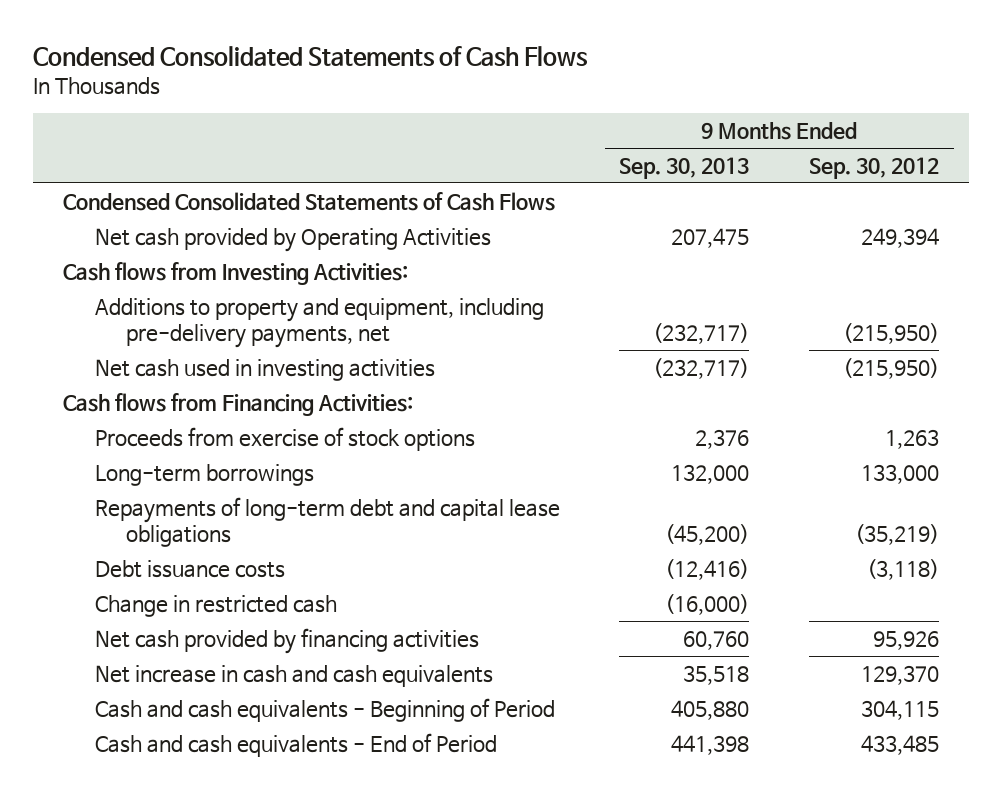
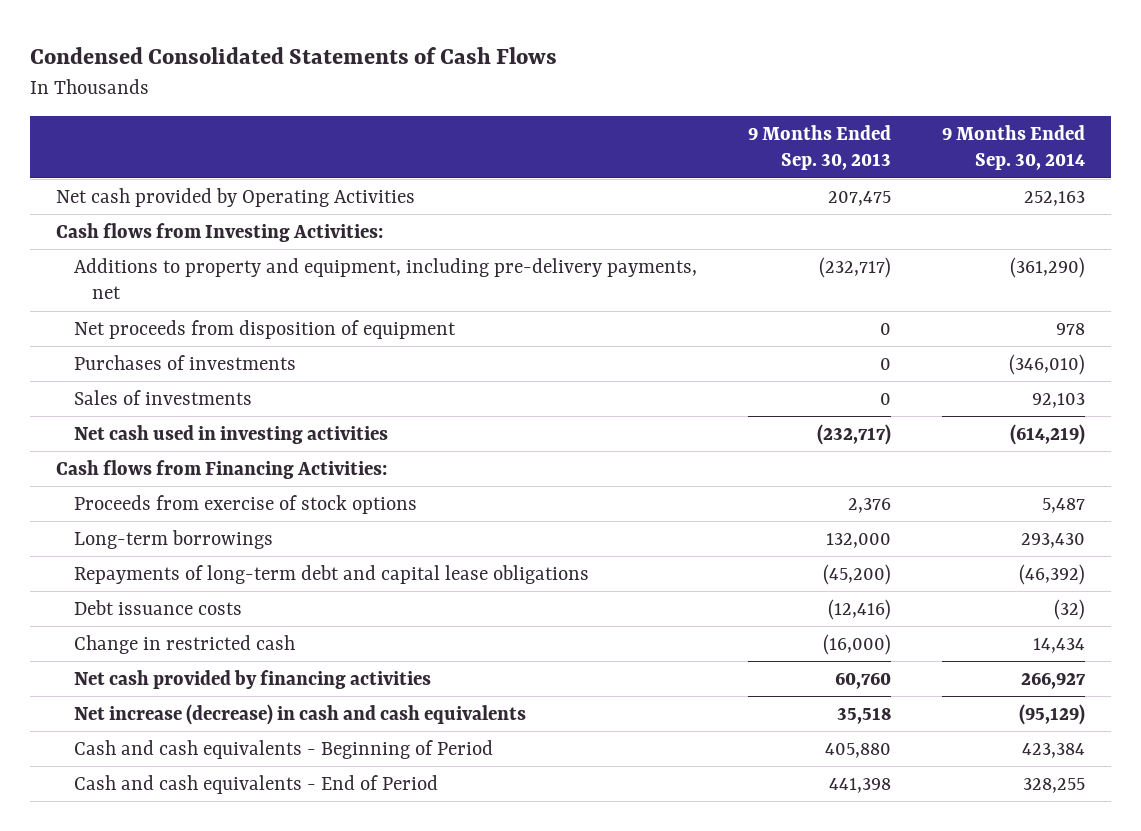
[808,156,939,179] Sep. 30, 2012 -> none
none -> [942,125,1086,171] 9 Months Ended Sep. 30, 2014
[63,191,556,211] Condensed Consolidated Statements of Cash Flows -> none
none -> [74,319,457,339] Net proceeds from disposition of equipment
none -> [74,354,297,370] Purchases of investments
none -> [74,389,253,405] Sales of investments
[94,664,493,687] Net increase in cash and cash equivalents -> [74,703,527,725] Net increase (decrease) in cash and cash equivalents

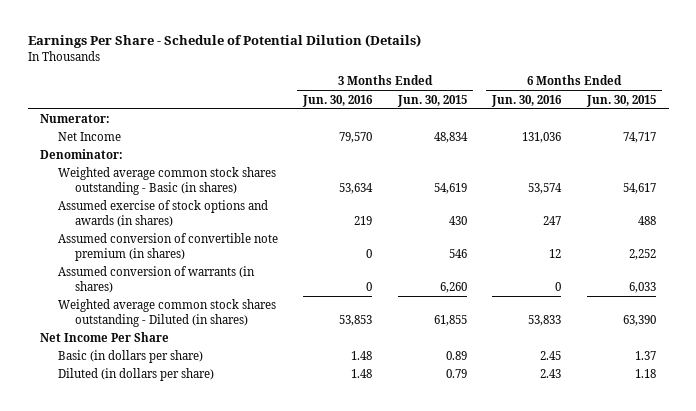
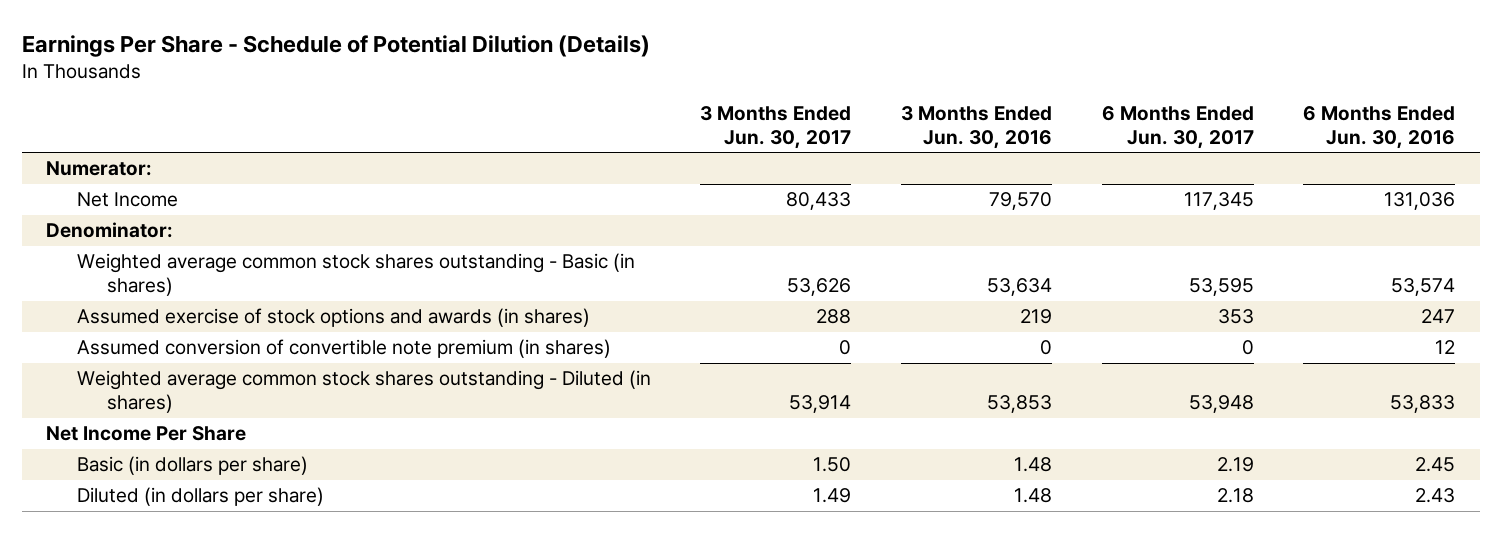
[396,94,467,107] Jun. 30, 2015 -> none
[585,94,656,107] Jun. 30, 2015 -> none
none -> [700,105,852,149] 3 Months Ended Jun. 30, 2017
none -> [1101,105,1254,149] 6 Months Ended Jun. 30, 2017
[57,266,255,293] Assumed conversion of warrants (in shares) -> none

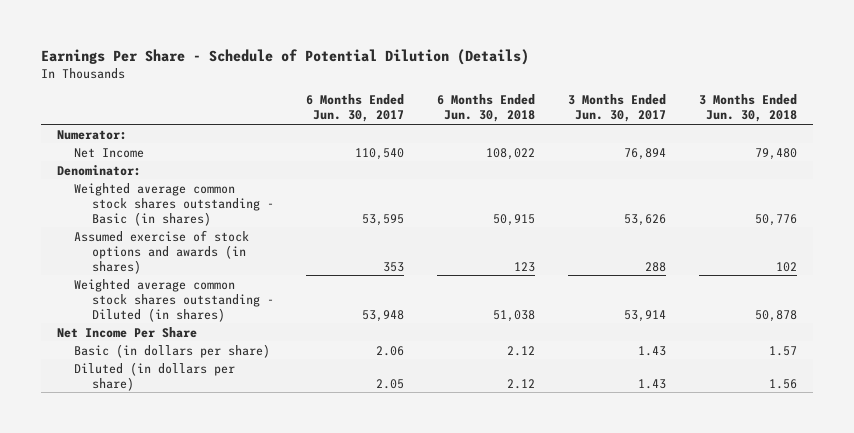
[900,105,1052,149] 3 Months Ended Jun. 30, 2016 -> none
[1303,105,1456,149] 6 Months Ended Jun. 30, 2016 -> none
none -> [437,94,536,123] 6 Months Ended Jun. 30, 2018
none -> [698,94,797,123] 3 Months Ended Jun. 30, 2018
[786,192,852,211] 80,433 -> [623,147,666,160] 76,894
[1183,192,1254,211] 117,345 -> [355,147,405,160] 110,540
[76,339,611,359] Assumed conversion of convertible note premium (in shares) -> none
[813,457,852,473] 1.50 -> [637,345,666,356] 1.43
[1216,457,1254,473] 2.19 -> [376,345,405,356] 2.06
[813,488,852,504] 1.49 -> [637,378,666,389] 1.43
[1216,488,1254,504] 2.18 -> [376,378,405,389] 2.05

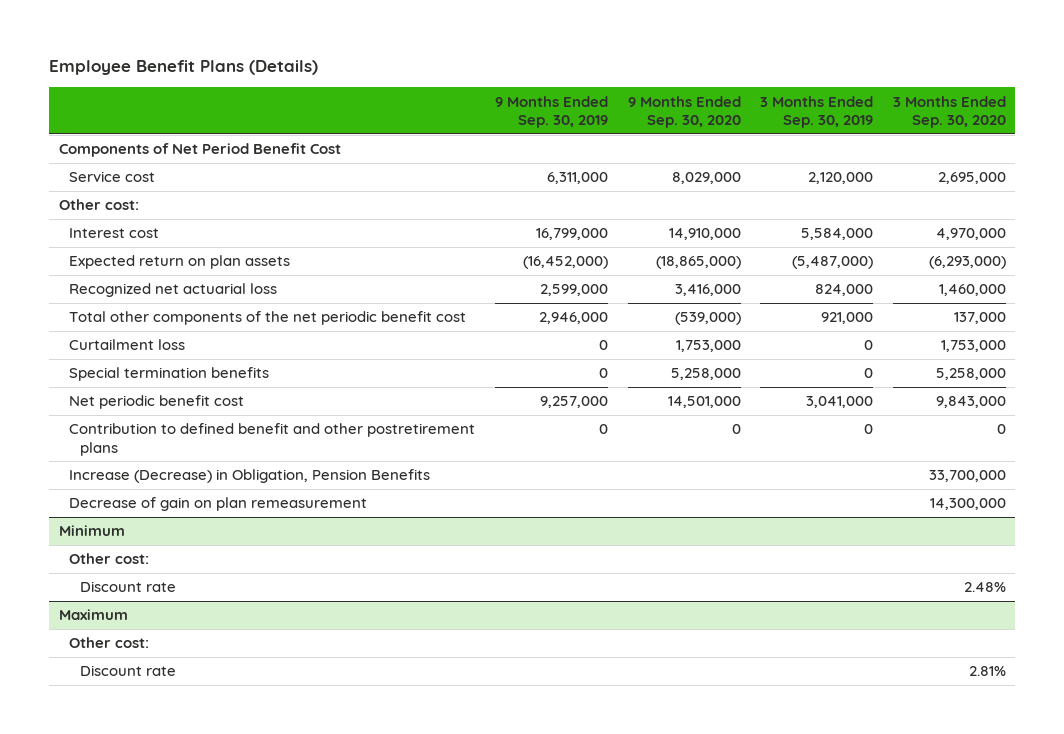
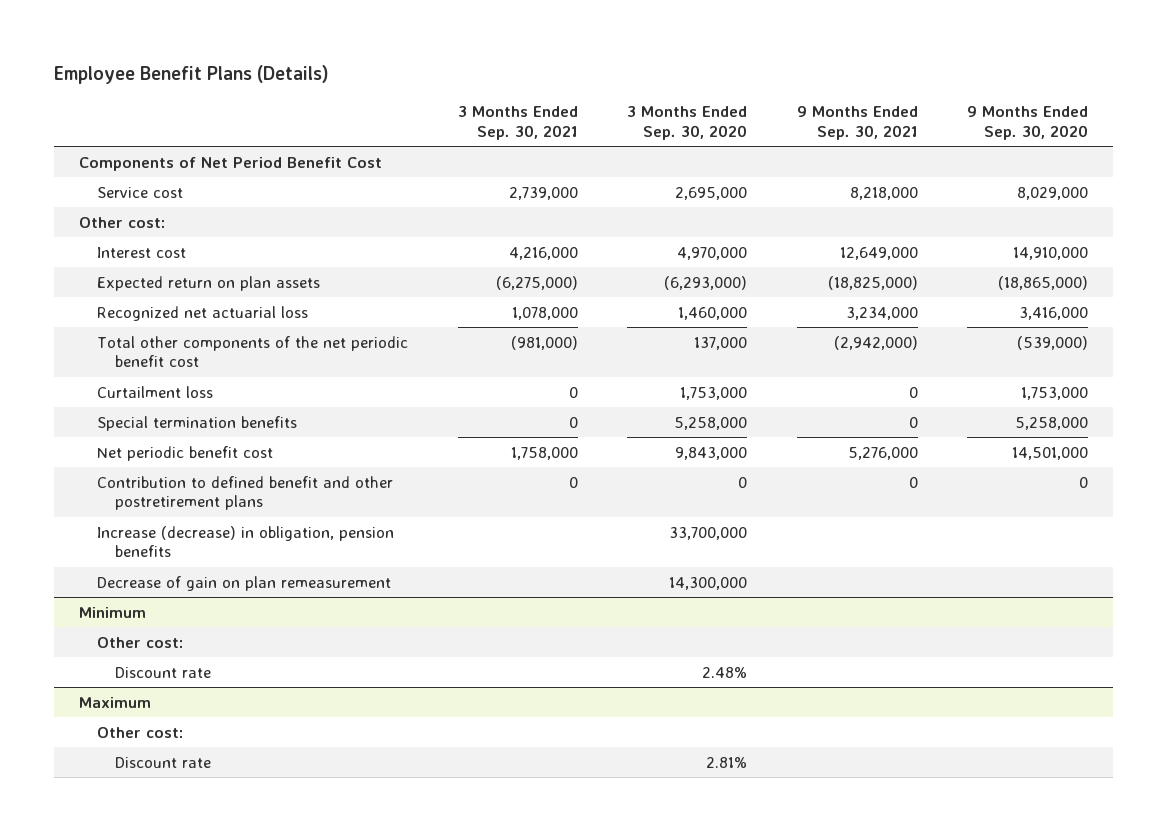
[495,95,609,128] 9 Months Ended Sep. 30, 2019 -> none
[760,95,874,128] 3 Months Ended Sep. 30, 2019 -> none
none -> [457,106,578,141] 3 Months Ended Sep. 30, 2021
none -> [796,106,918,141] 9 Months Ended Sep. 30, 2021
[69,469,431,484] Increase (Decrease) in Obligation, Pension Benefits -> [97,525,395,558] Increase (decrease) in obligation, pension benefits

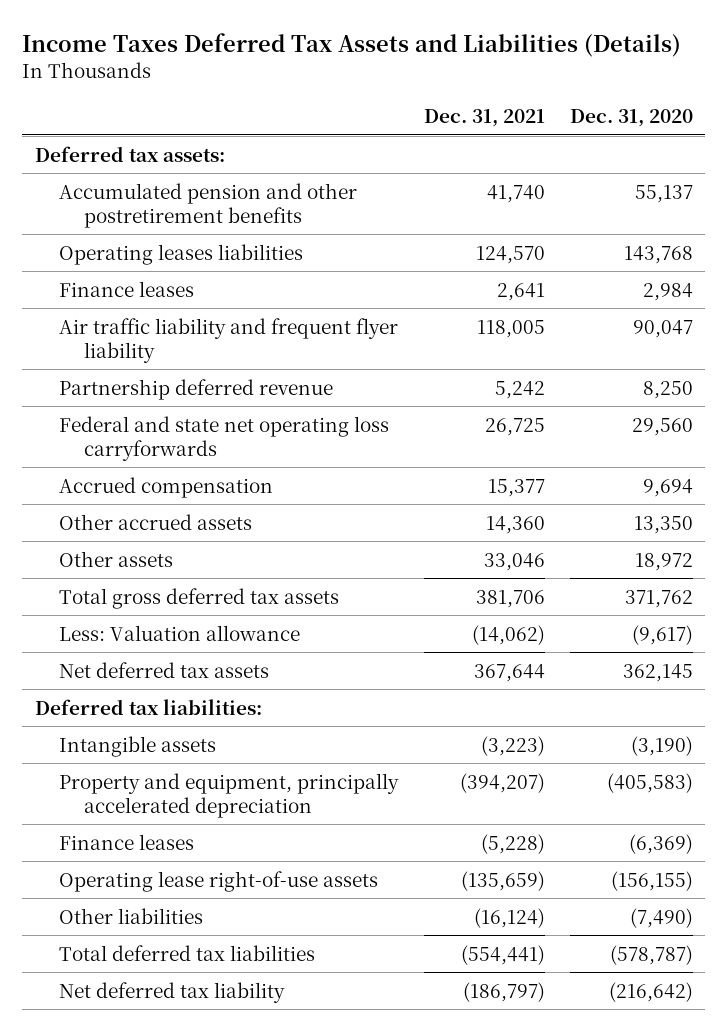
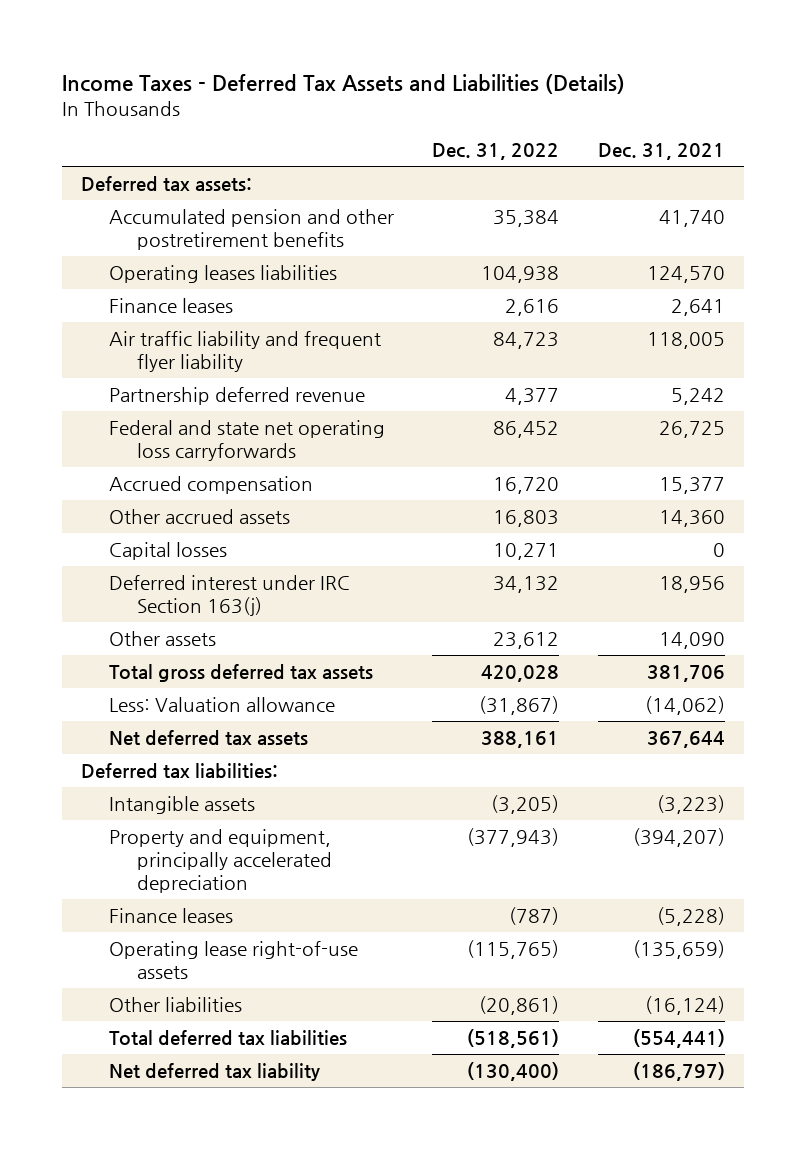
[22,33,682,58] Income Taxes Deferred Tax Assets and Liabilities (Details) -> [61,74,625,95] Income Taxes - Deferred Tax Assets and Liabilities (Details)
[569,109,693,128] Dec. 31, 2020 -> none
none -> [432,143,560,161] Dec. 31, 2022
none -> [108,541,227,560] Capital losses
none -> [108,574,350,617] Deferred interest under IRC Section 163(j)
[483,552,545,571] 33,046 -> [658,631,725,649] 14,090

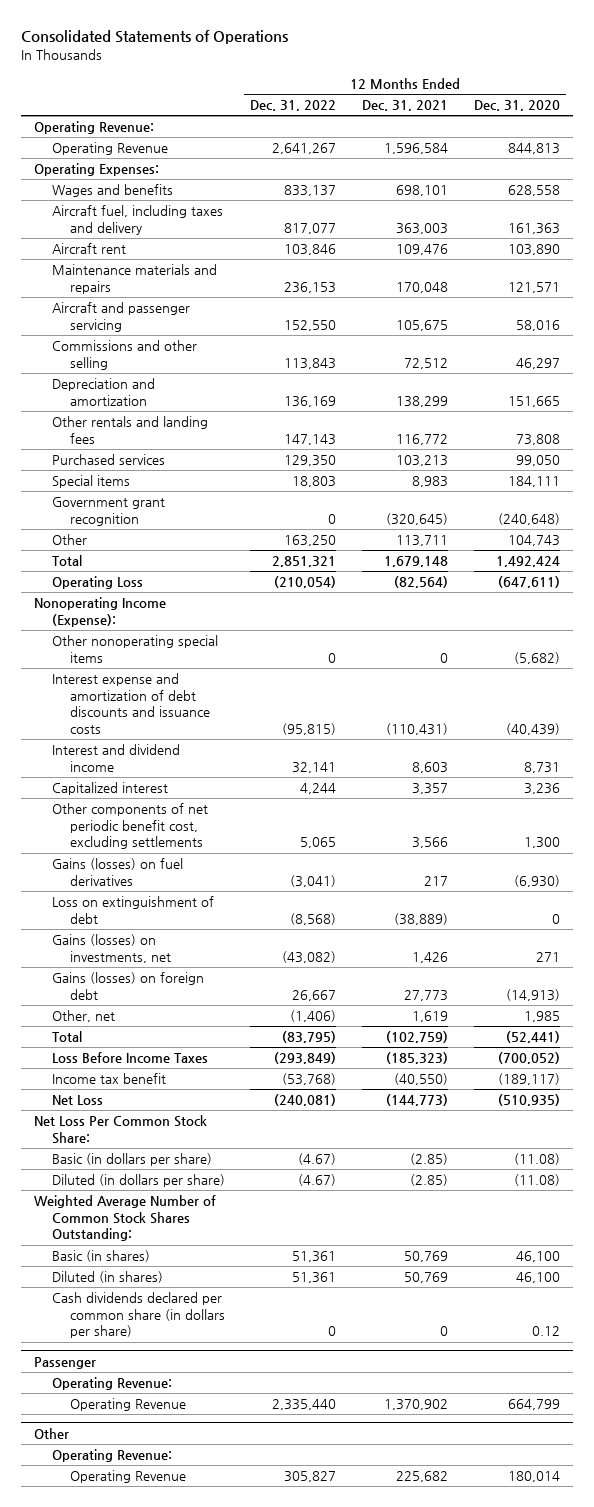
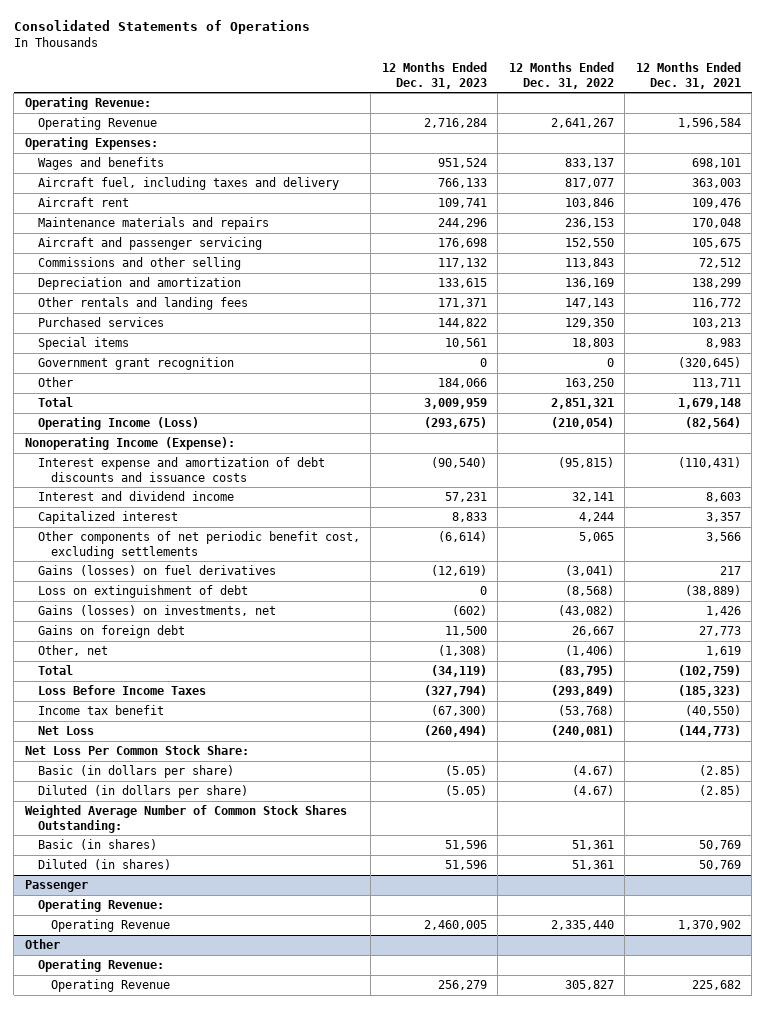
[473,100,560,112] Dec. 31, 2020 -> none
none -> [381,61,487,89] 12 Months Ended Dec. 31, 2023
[51,576,143,590] Operating Loss -> [37,417,199,431] Operating Income (Loss)
[51,635,218,663] Other nonoperating special items -> none
[51,972,204,1000] Gains (losses) on foreign debt -> [37,625,185,639] Gains on foreign debt
[51,1292,225,1339] Cash dividends declared per common share (in dollars per share) -> none

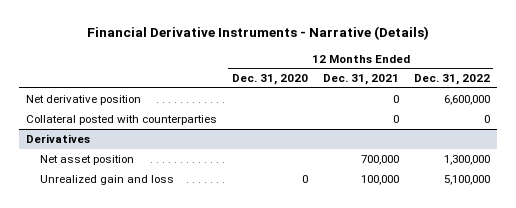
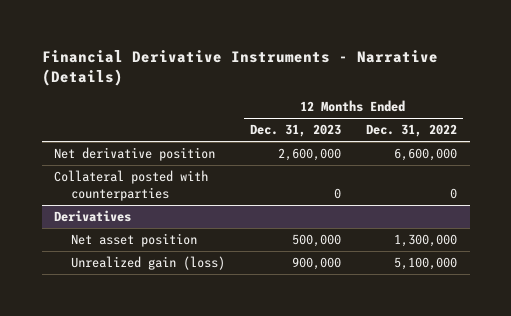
[232,74,309,86] Dec. 31, 2020 -> none
[322,74,399,86] Dec. 31, 2021 -> none
none -> [249,124,341,138] Dec. 31, 2023
[40,174,175,185] Unrealized gain and loss -> [70,256,225,271] Unrealized gain (loss)

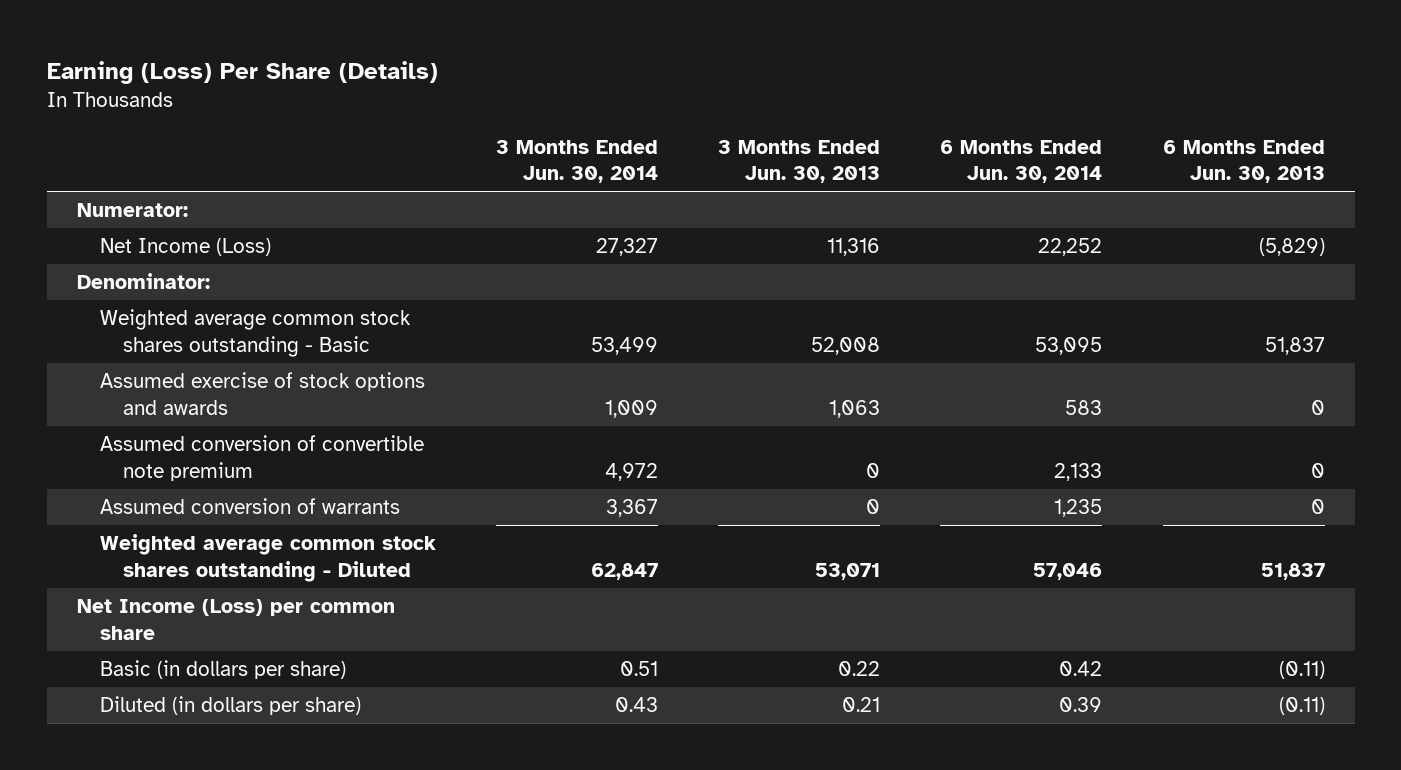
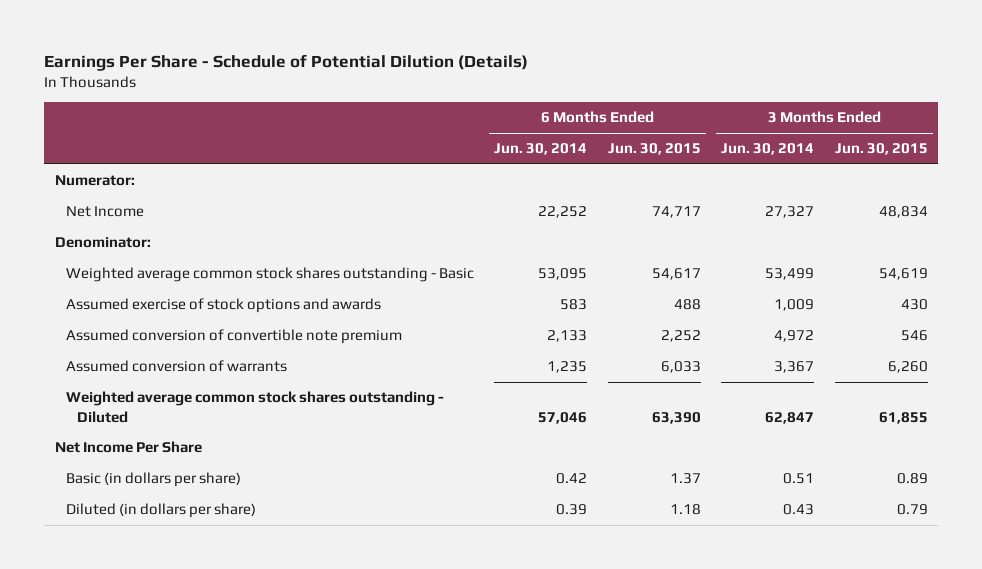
[46,61,438,85] Earning (Loss) Per Share (Details) -> [44,54,529,72] Earnings Per Share - Schedule of Potential Dilution (Details)
[718,139,881,184] 3 Months Ended Jun. 30, 2013 -> none
[1162,139,1325,184] 6 Months Ended Jun. 30, 2013 -> none
none -> [607,143,701,156] Jun. 30, 2015
none -> [834,143,928,156] Jun. 30, 2015
[99,238,271,257] Net Income (Loss) -> [65,206,144,218] Net Income
[76,599,395,640] Net Income (Loss) per common share -> [54,441,202,454] Net Income Per Share

